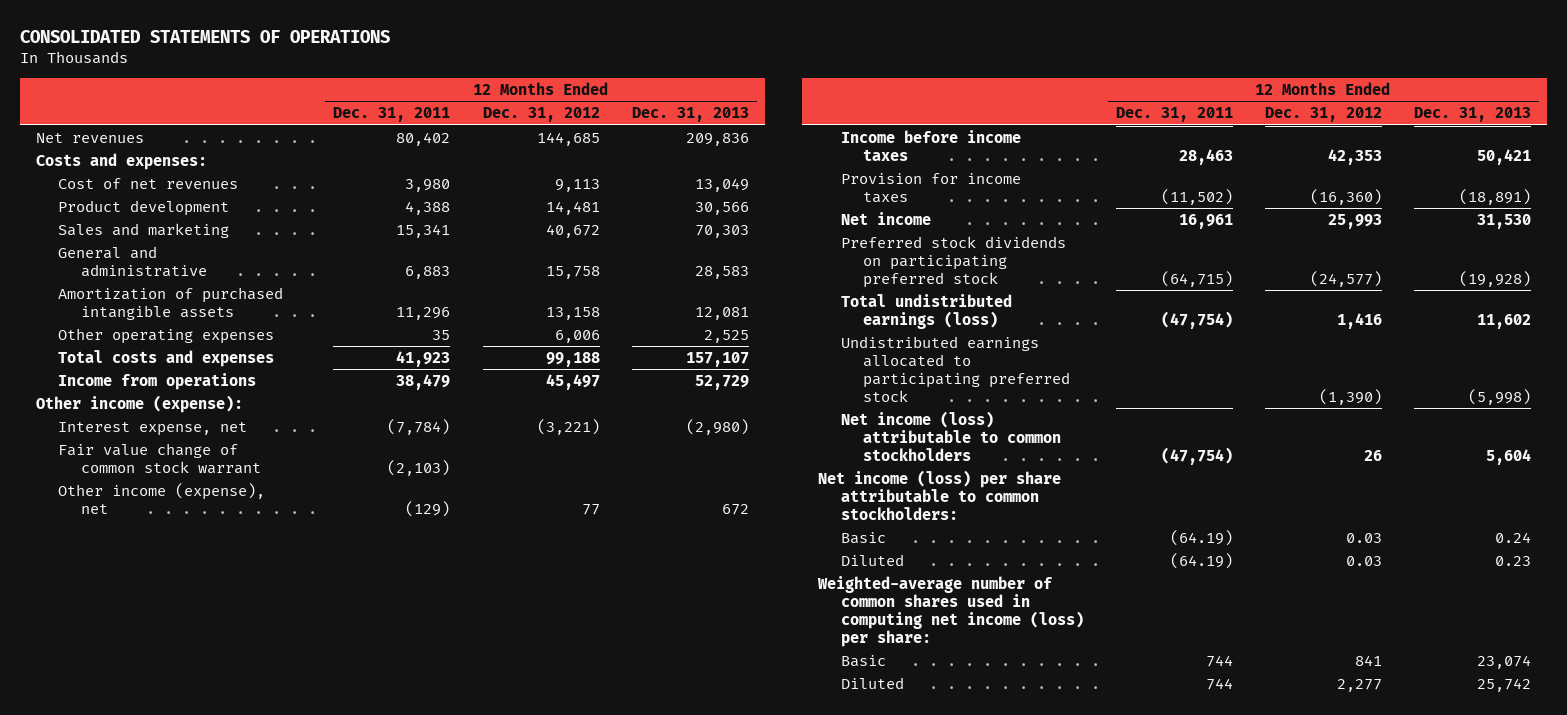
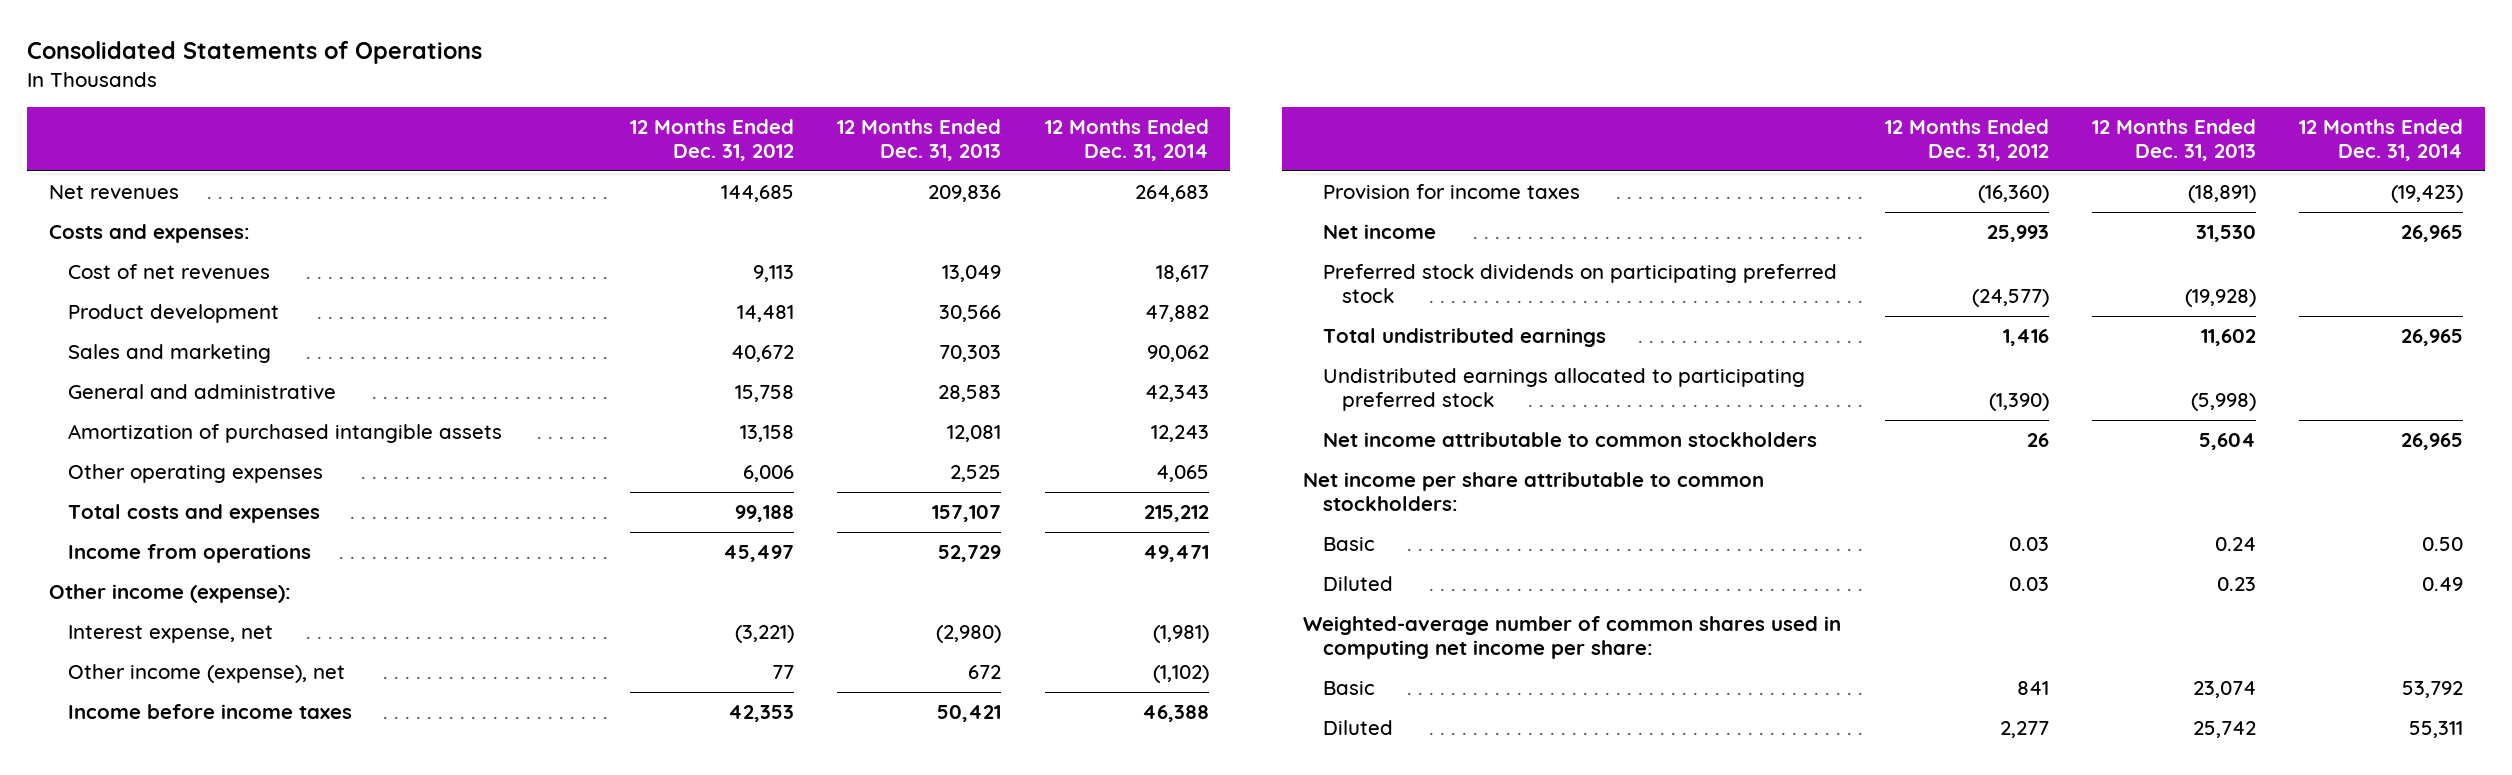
[19,30,390,44] CONSOLIDATED STATEMENTS OF OPERATIONS -> [26,40,482,64] Consolidated Statements of Operations
[333,107,451,123] Dec. 31, 2011 -> none
none -> [1044,119,1209,162] 12 Months Ended Dec. 31, 2014
[58,442,261,474] Fair value change of common stock warrant -> none
[840,293,1012,329] Total undistributed earnings (loss) -> [1322,328,1606,348] Total undistributed earnings
[840,410,1062,461] Net income (loss) attributable to common stockholders -> [1322,432,1817,448] Net income attributable to common stockholders
[818,469,1062,520] Net income (loss) per share attributable to common stockholders: -> [1303,472,1765,511] Net income per share attributable to common stockholders:
[817,575,1084,648] Weighted-average number of common shares used in computing net income (loss) per share: -> [1303,616,1842,659] Weighted-average number of common shares used in computing net income per share:

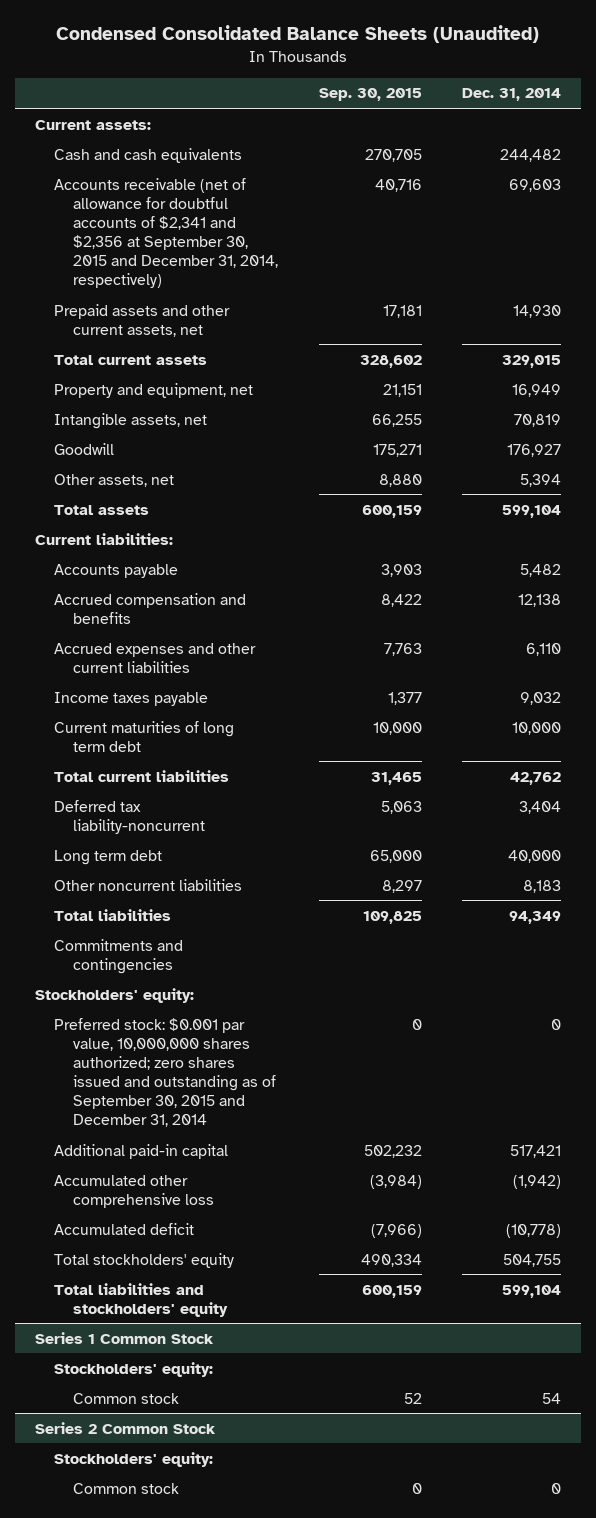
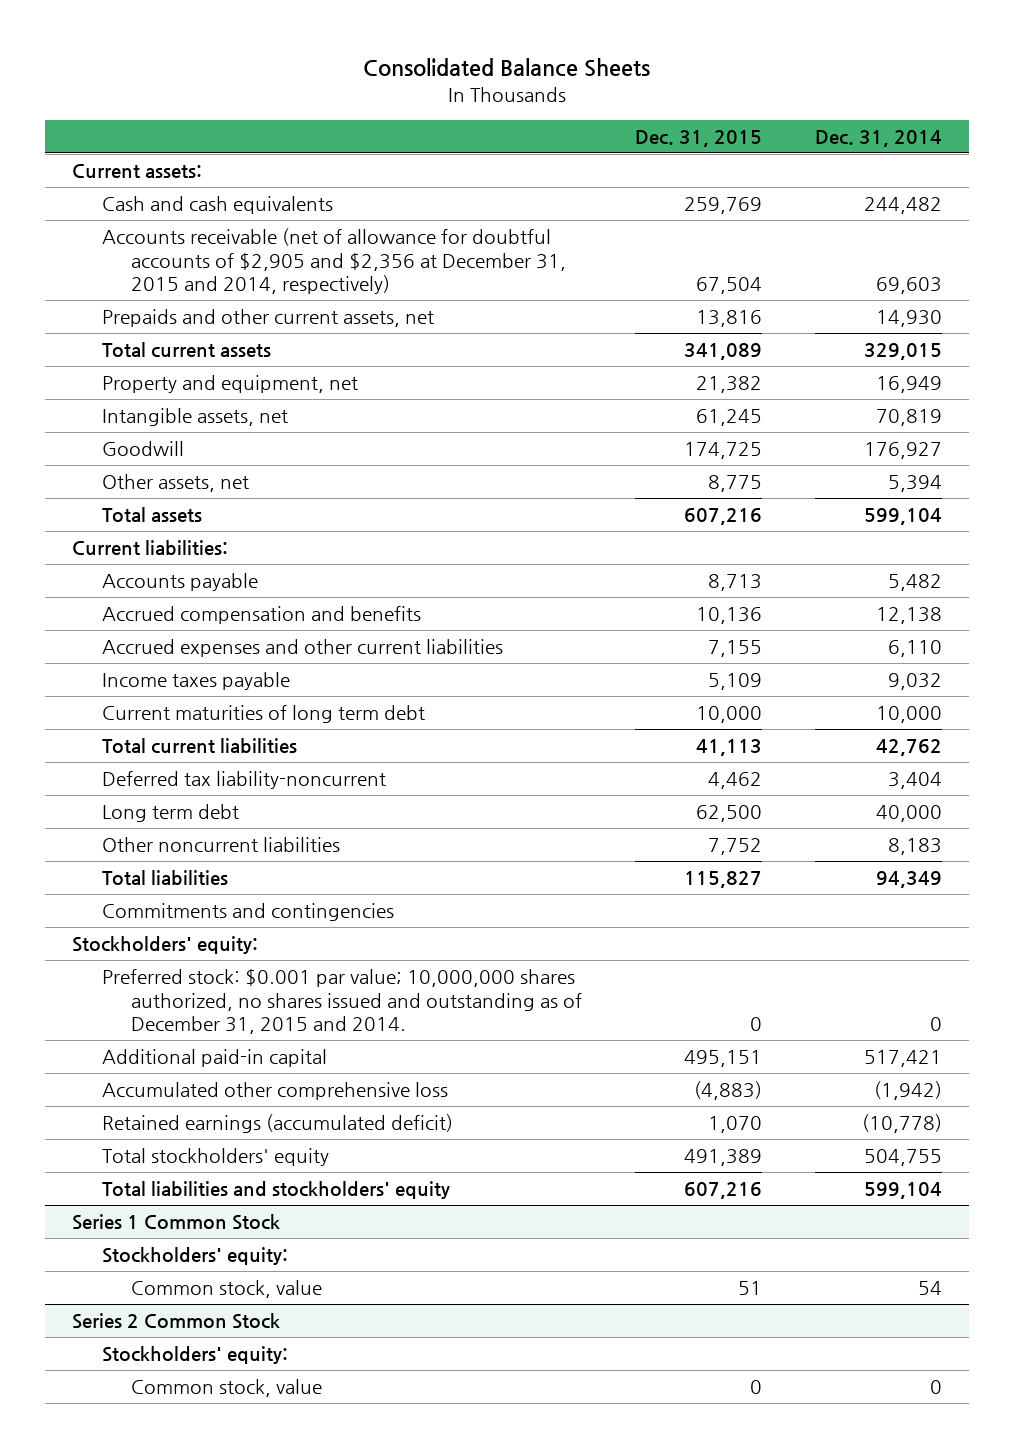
[56,25,540,44] Condensed Consolidated Balance Sheets (Unaudited) -> [363,57,651,77] Consolidated Balance Sheets
[318,88,422,102] Sep. 30, 2015 -> none
none -> [635,129,763,147] Dec. 31, 2015
[54,177,279,289] Accounts receivable (net of allowance for doubtful accounts of $2,341 and $2,356 at September 30, 2015 and December 31, 2014, respectively) -> [101,228,567,294] Accounts receivable (net of allowance for doubtful accounts of $2,905 and $2,356 at December 31, 2015 and 2014, respectively)
[54,303,231,337] Prepaid assets and other current assets, net -> [101,309,434,328] Prepaids and other current assets, net
[54,1017,277,1128] Preferred stock: $0.001 par value, 10,000,000 shares authorized; zero shares issued and outstanding as of September 30, 2015 and December 31, 2014 -> [101,969,583,1034] Preferred stock: $0.001 par value; 10,000,000 shares authorized, no shares issued and outstanding as of December 31, 2015 and 2014.
[54,1222,195,1235] Accumulated deficit -> [101,1114,453,1134] Retained earnings (accumulated deficit)
[73,1392,180,1404] Common stock -> [131,1280,323,1299] Common stock, value
[73,1482,180,1494] Common stock -> [131,1379,323,1398] Common stock, value

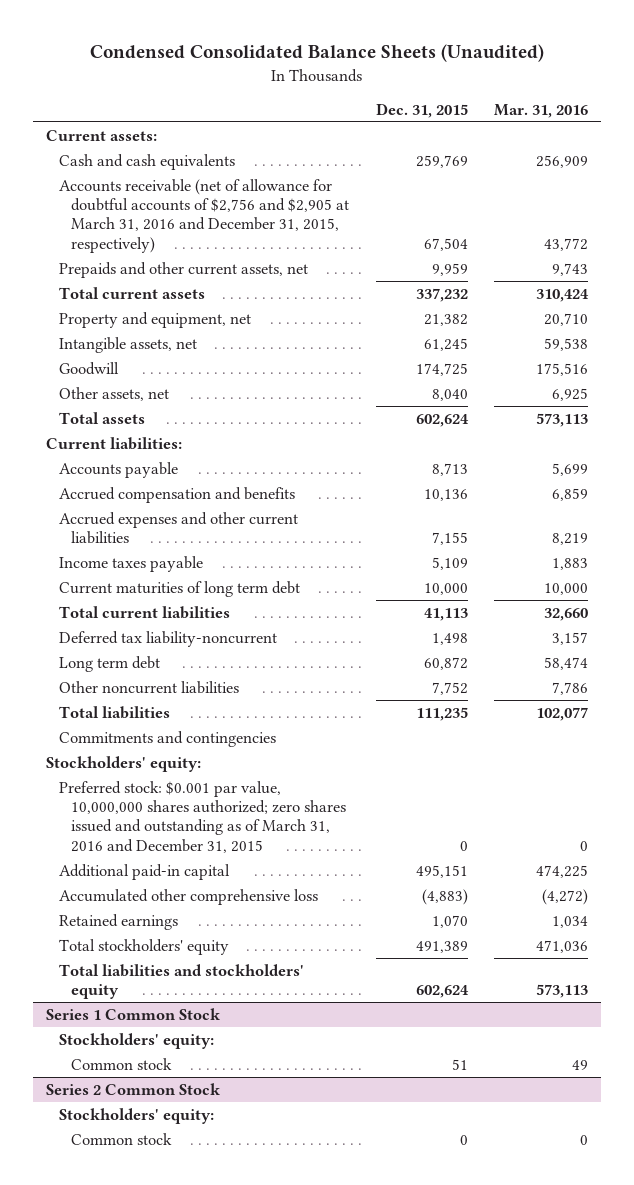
[363,57,651,77] Consolidated Balance Sheets -> [89,44,544,63] Condensed Consolidated Balance Sheets (Unaudited)
[815,129,943,147] Dec. 31, 2014 -> none
none -> [493,103,588,118] Mar. 31, 2016
[101,228,567,294] Accounts receivable (net of allowance for doubtful accounts of $2,905 and $2,356 at December 31, 2015 and 2014, respectively) -> [58,178,350,253] Accounts receivable (net of allowance for doubtful accounts of $2,756 and $2,905 at March 31, 2016 and December 31, 2015, respectively)
[696,310,763,328] 13,816 -> [431,262,468,276] 9,959
[684,343,763,361] 341,089 -> [415,287,468,302] 337,232
[708,475,763,493] 8,775 -> [431,388,468,401] 8,040
[684,508,763,526] 607,216 -> [415,413,469,427] 602,624
[708,772,763,790] 4,462 -> [431,632,468,645] 1,498
[696,805,763,823] 62,500 -> [423,656,468,670] 60,872
[684,871,763,889] 115,827 -> [415,706,468,721] 111,235
[101,969,583,1034] Preferred stock: $0.001 par value; 10,000,000 shares authorized, no shares issued and outstanding as of December 31, 2015 and 2014. -> [58,780,347,853] Preferred stock: $0.001 par value, 10,000,000 shares authorized; zero shares issued and outstanding as of March 31, 2016 and December 31, 2015
[101,1114,453,1134] Retained earnings (accumulated deficit) -> [58,913,178,930] Retained earnings
[684,1182,763,1200] 607,216 -> [415,985,469,999] 602,624
[131,1280,323,1299] Common stock, value -> [71,1057,173,1070] Common stock
[131,1379,323,1398] Common stock, value -> [71,1132,173,1145] Common stock

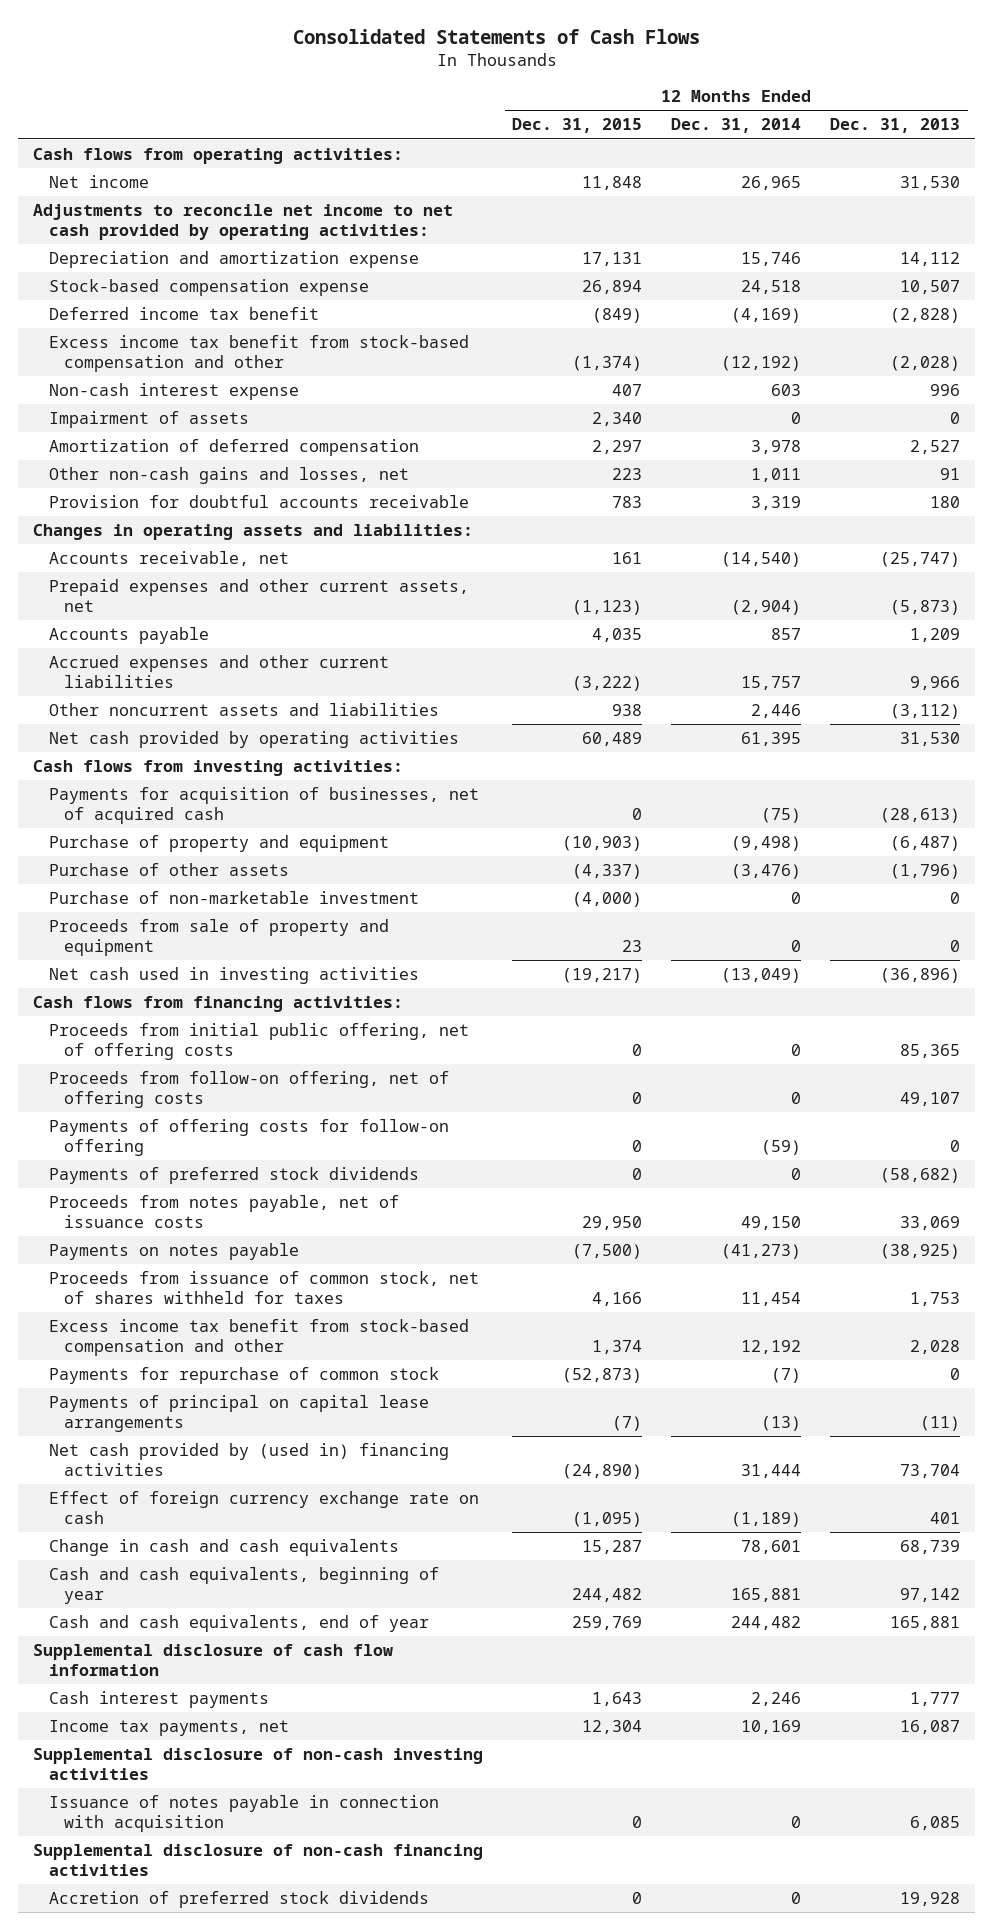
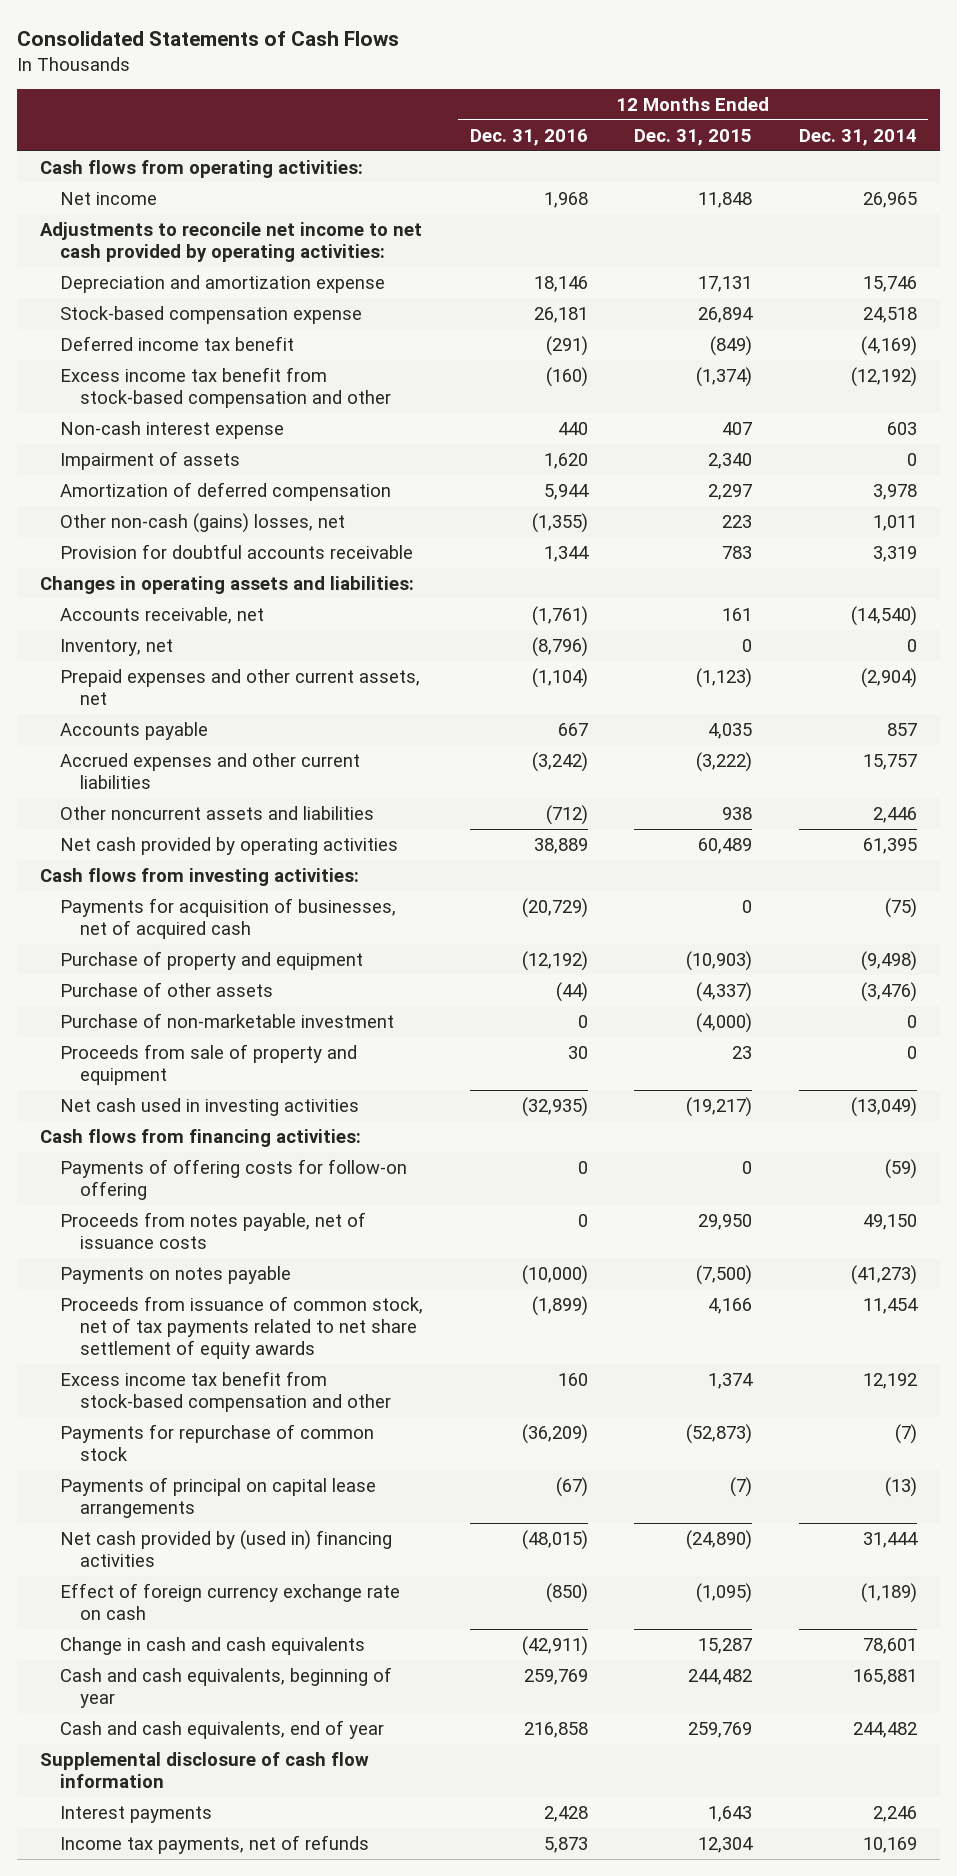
[830,118,961,134] Dec. 31, 2013 -> none
none -> [469,128,588,146] Dec. 31, 2016
[48,467,409,485] Other non-cash gains and losses, net -> [60,512,346,533] Other non-cash (gains) losses, net
none -> [60,638,174,656] Inventory, net
[48,1023,469,1060] Proceeds from initial public offering, net of offering costs -> none
[48,1071,449,1108] Proceeds from follow-on offering, net of offering costs -> none
[48,1167,419,1185] Payments of preferred stock dividends -> none
[48,1271,479,1304] Proceeds from issuance of common stock, net of shares withheld for taxes -> [60,1295,424,1360] Proceeds from issuance of common stock, net of tax payments related to net share settlement of equity awards
[32,1748,483,1780] Supplemental disclosure of non-cash investing activities -> none
[48,1795,439,1832] Issuance of notes payable in connection with acquisition -> none
[32,1844,483,1876] Supplemental disclosure of non-cash financing activities -> none
[48,1891,429,1909] Accretion of preferred stock dividends -> none
[48,1691,269,1709] Cash interest payments -> [60,1805,213,1823] Interest payments
[48,1720,289,1737] Income tax payments, net -> [60,1834,370,1854] Income tax payments, net of refunds

